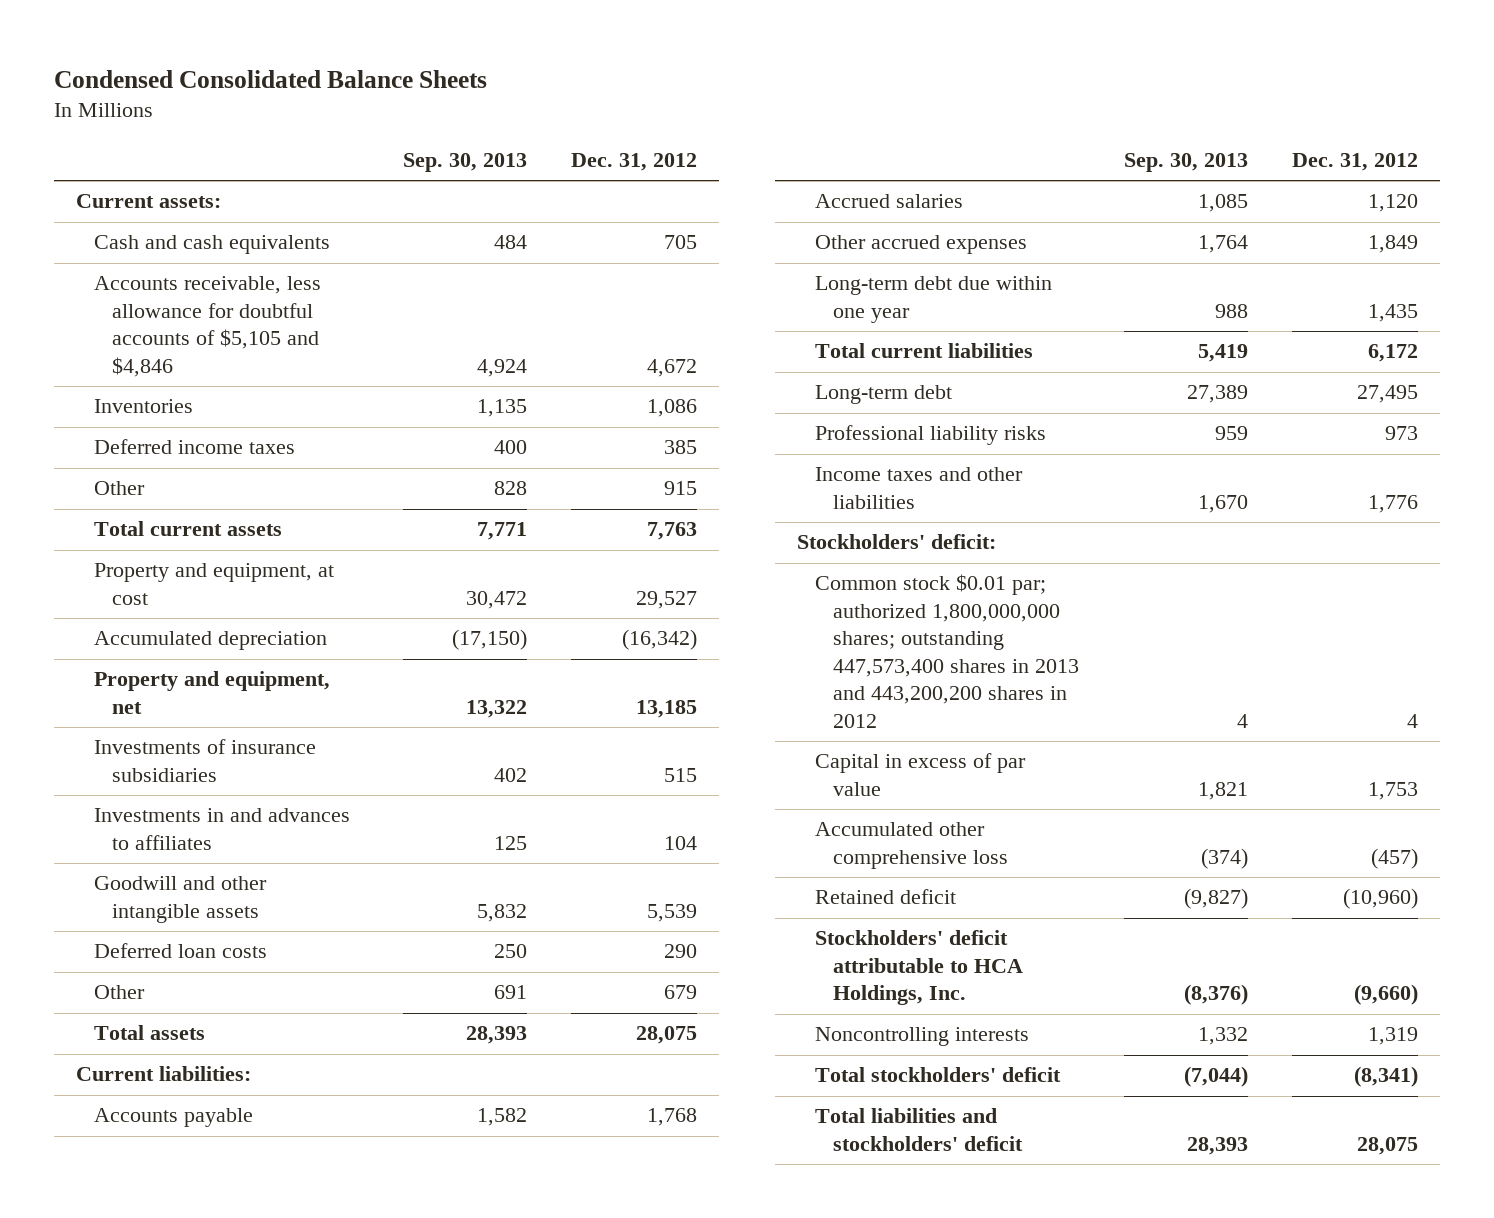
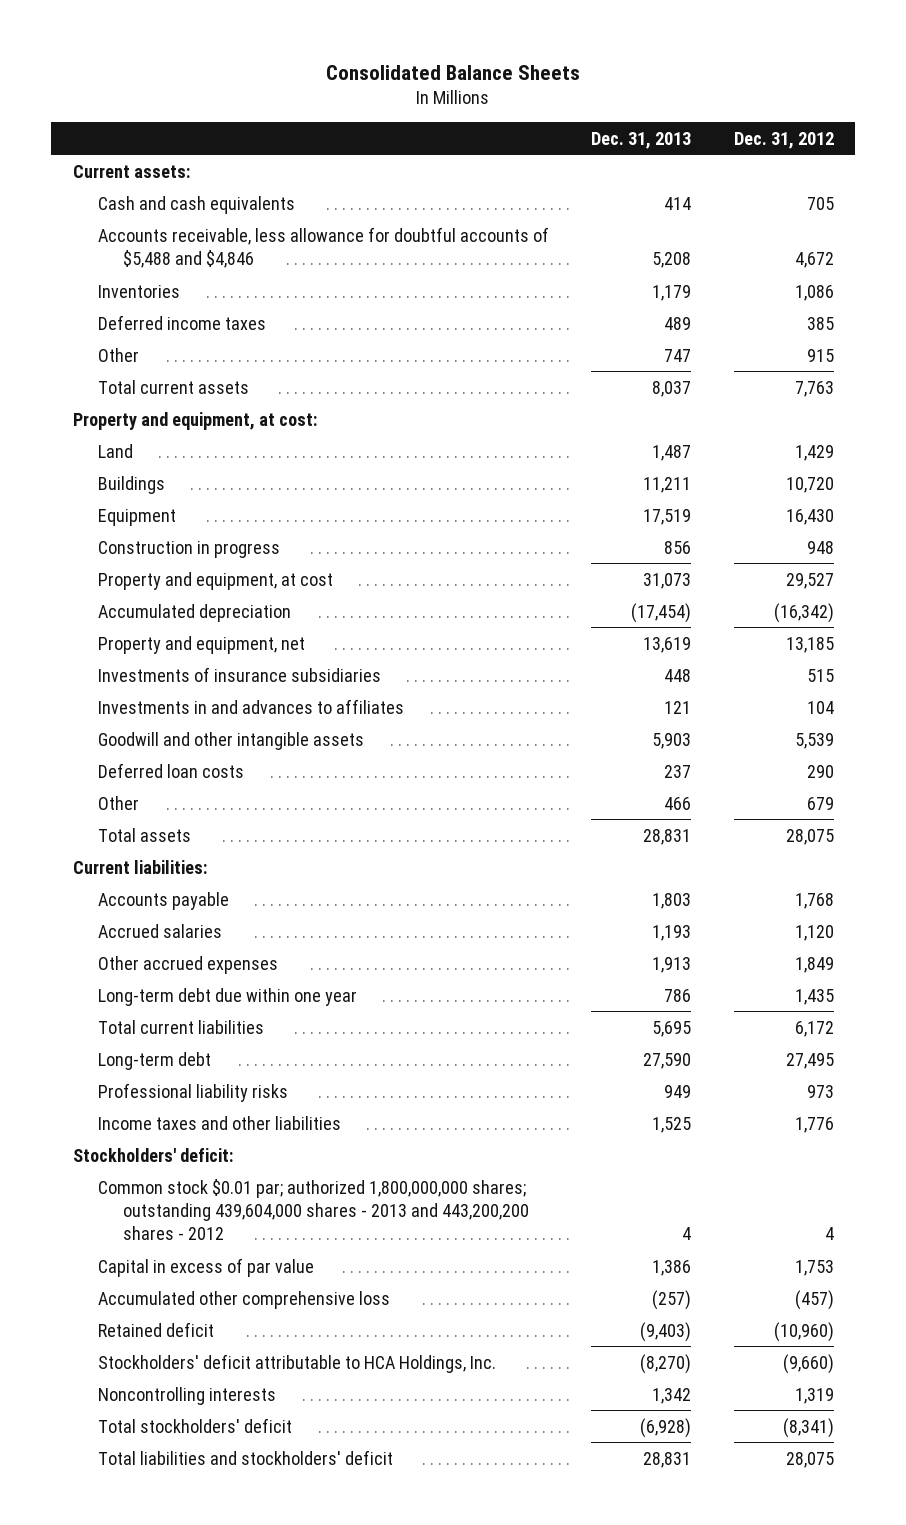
[53,69,487,88] Condensed Consolidated Balance Sheets -> [326,64,581,80] Consolidated Balance Sheets
[402,153,527,173] Sep. 30, 2013 -> none
none -> [591,131,692,149] Dec. 31, 2013
[94,276,322,377] Accounts receivable, less allowance for doubtful accounts of $5,105 and $4,846 -> [97,226,549,268] Accounts receivable, less allowance for doubtful accounts of $5,488 and $4,846
none -> [72,411,317,430] Property and equipment, at cost:
none -> [97,443,133,458] Land
none -> [97,475,165,494] Buildings
none -> [97,508,176,526] Equipment
none -> [97,540,280,558] Construction in progress
[815,574,1080,728] Common stock $0.01 par; authorized 1,800,000,000 shares; outstanding 447,573,400 shares in 2013 and 443,200,200 shares in 2012 -> [97,1178,530,1241] Common stock $0.01 par; authorized 1,800,000,000 shares; outstanding 439,604,000 shares - 2013 and 443,200,200 shares - 2012

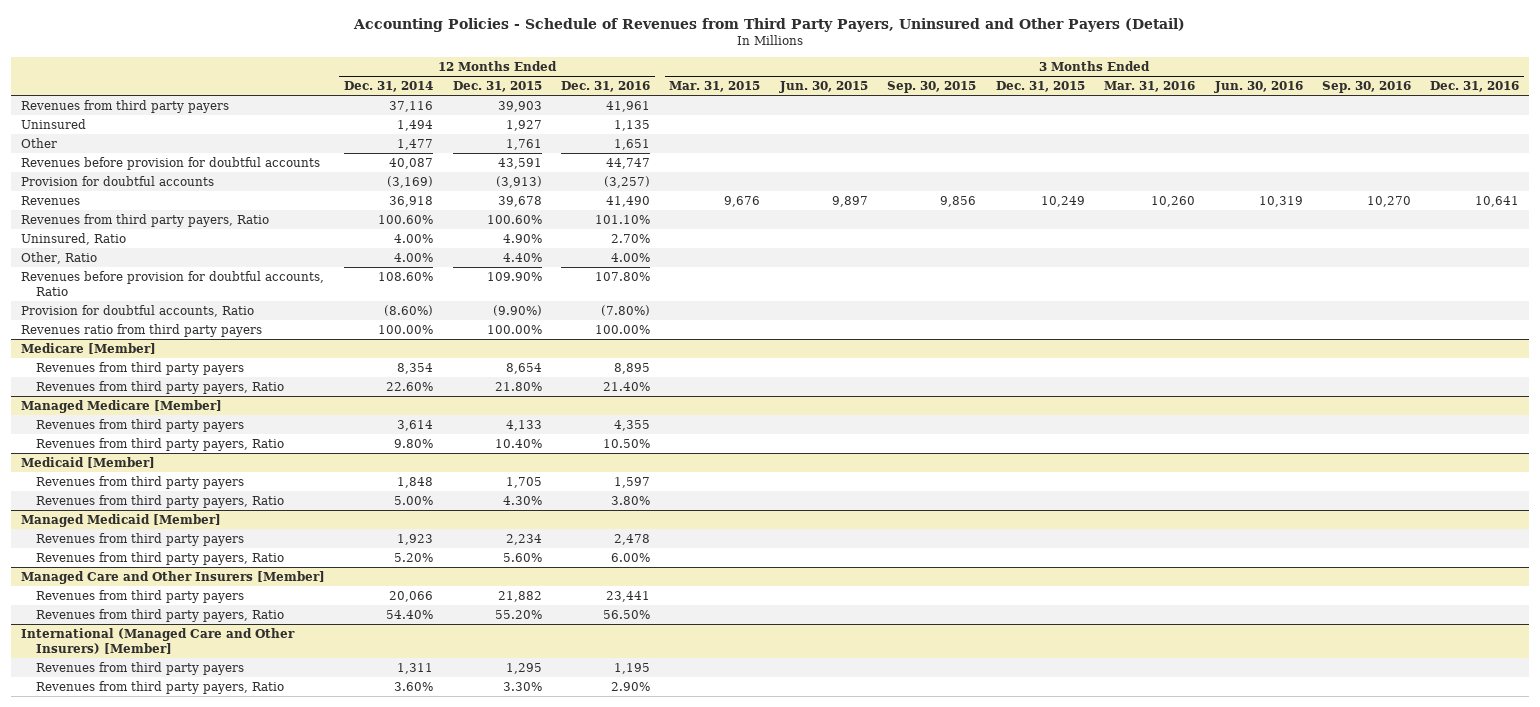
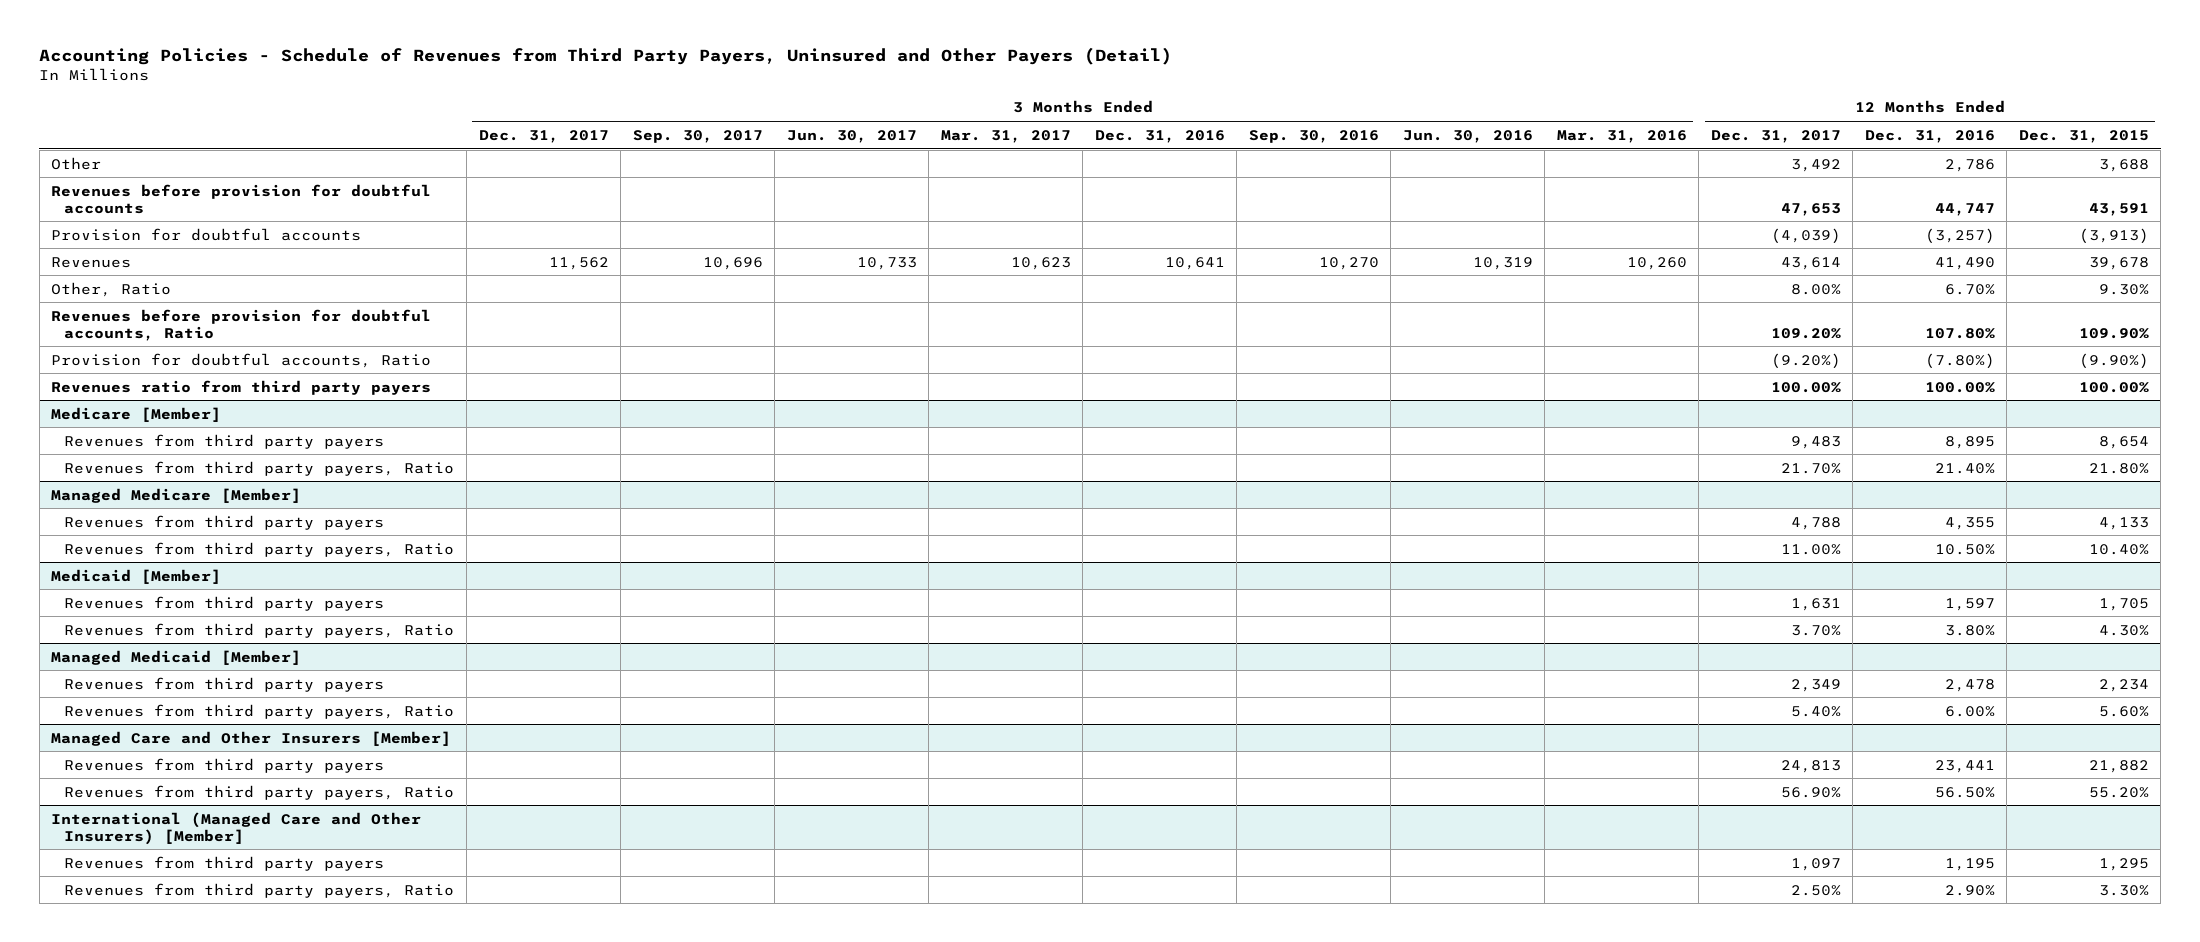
[344,81,434,93] Dec. 31, 2014 -> none
[669,81,761,93] Mar. 31, 2015 -> none
[778,81,868,94] Jun. 30, 2015 -> none
[887,81,977,94] Sep. 30, 2015 -> none
[995,81,1085,93] Dec. 31, 2015 -> none
none -> [478,129,609,143] Dec. 31, 2017
none -> [632,129,763,143] Sep. 30, 2017
none -> [786,129,917,143] Jun. 30, 2017
none -> [940,129,1071,143] Mar. 31, 2017
none -> [1710,129,1841,143] Dec. 31, 2017
[20,99,229,113] Revenues from third party payers -> none
[20,118,86,129] Uninsured -> none
[505,138,542,150] 1,761 -> [2098,158,2149,172] 3,688
[613,138,650,150] 1,651 -> [1944,158,1995,172] 2,786
[20,213,269,227] Revenues from third party payers, Ratio -> none
[20,232,126,245] Uninsured, Ratio -> none
[502,252,542,262] 4.40% -> [2098,283,2149,295] 9.30%
[610,252,650,262] 4.00% -> [1944,283,1995,295] 6.70%

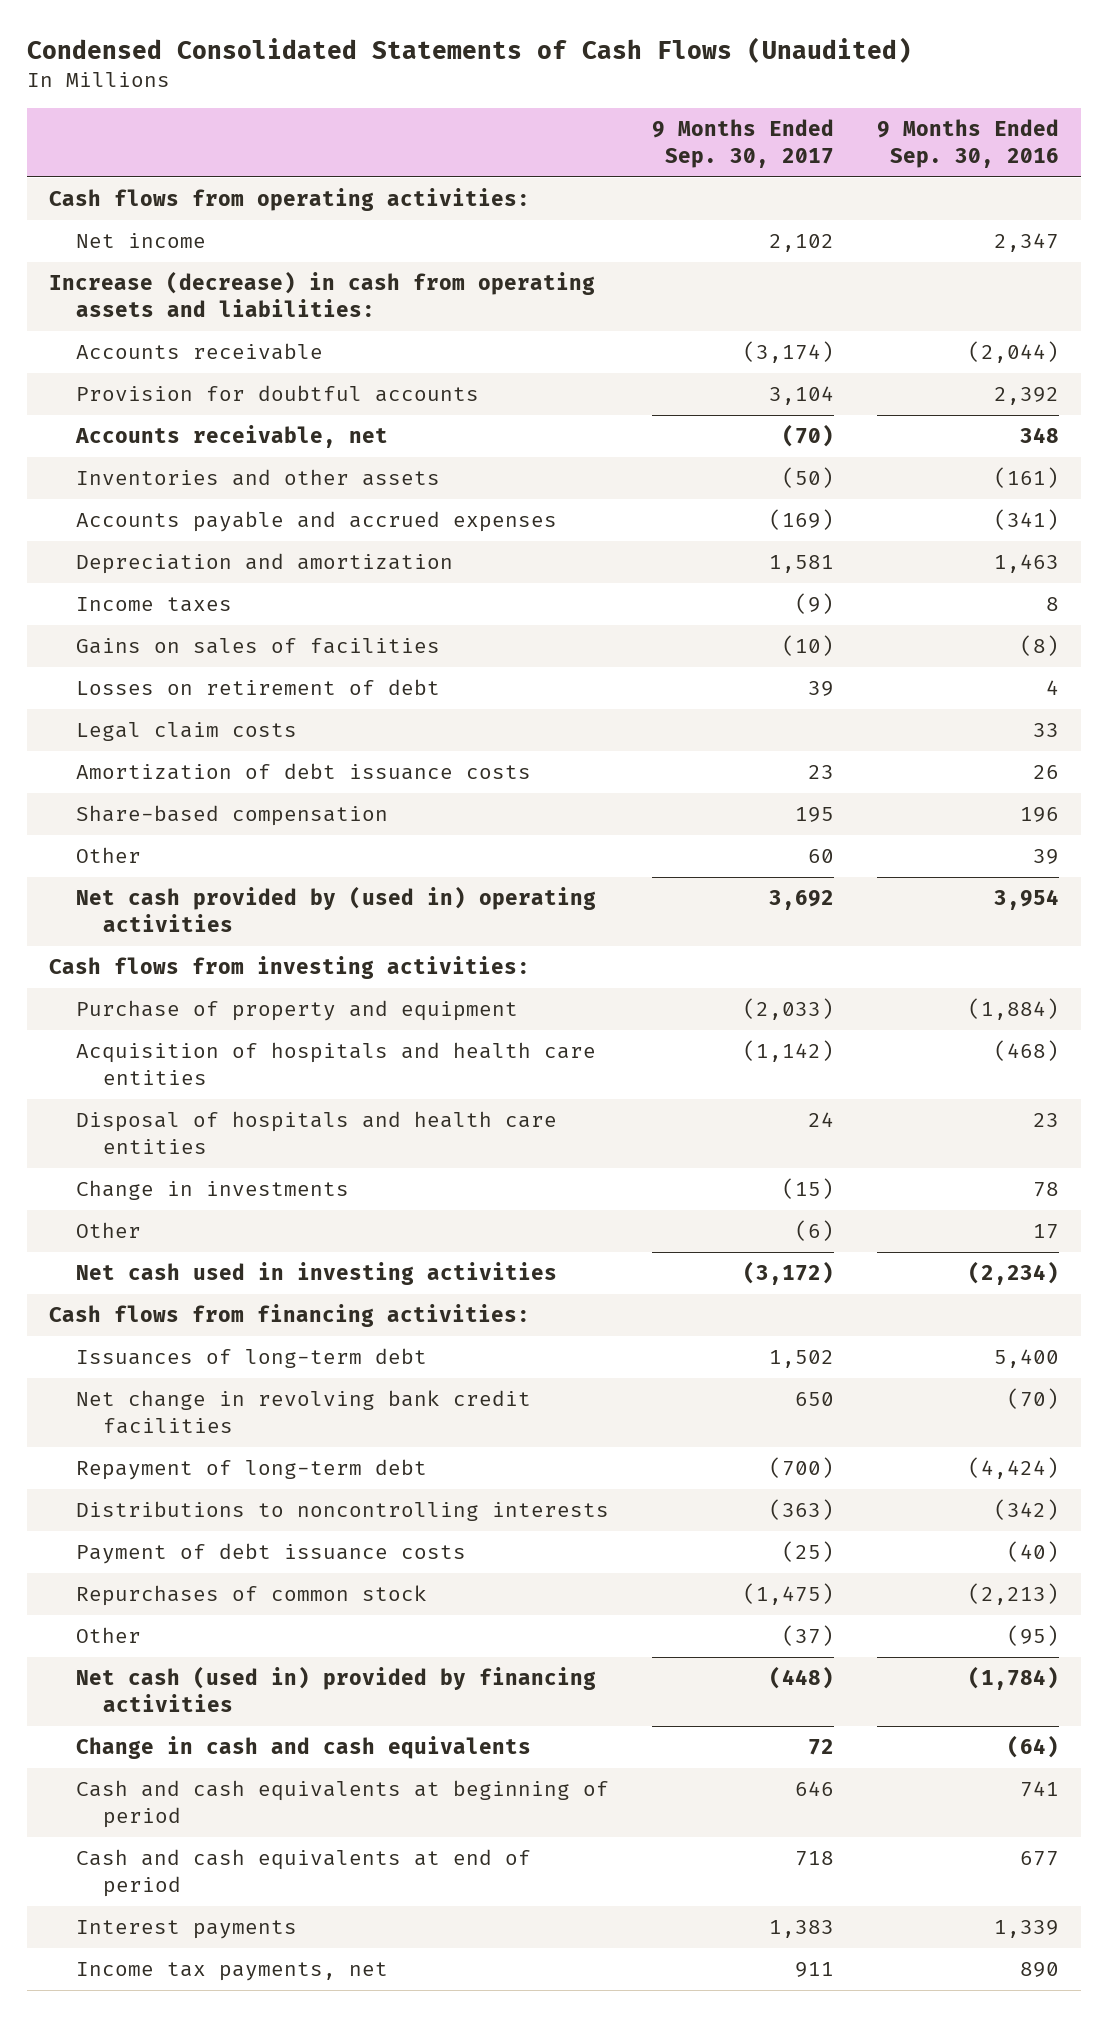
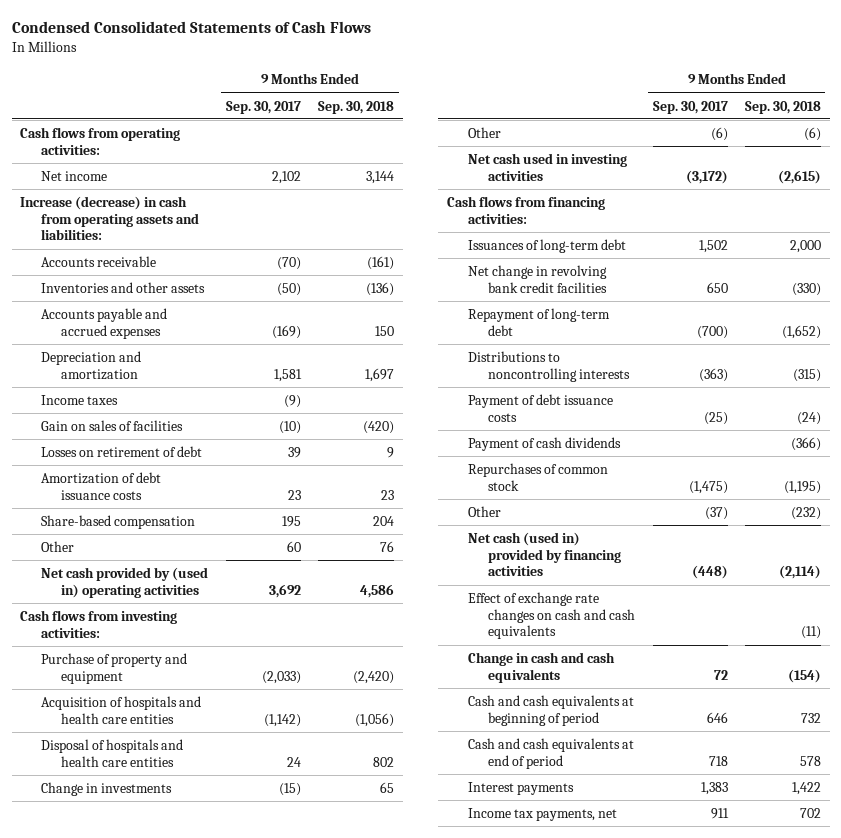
[27,37,913,64] Condensed Consolidated Statements of Cash Flows (Unaudited) -> [11,21,371,34] Condensed Consolidated Statements of Cash Flows
[877,119,1060,168] 9 Months Ended Sep. 30, 2016 -> none
none -> [318,100,395,114] Sep. 30, 2018
[75,385,479,403] Provision for doubtful accounts -> none
[74,425,388,449] Accounts receivable, net -> none
[743,341,835,364] (3,174) -> [276,256,301,270] (70)
[75,638,440,655] Gains on sales of facilities -> [40,419,183,431] Gain on sales of facilities
[75,722,297,742] Legal claim costs -> none
none -> [467,436,621,451] Payment of cash dividends
none -> [467,591,635,640] Effect of exchange rate changes on cash and cash equivalents

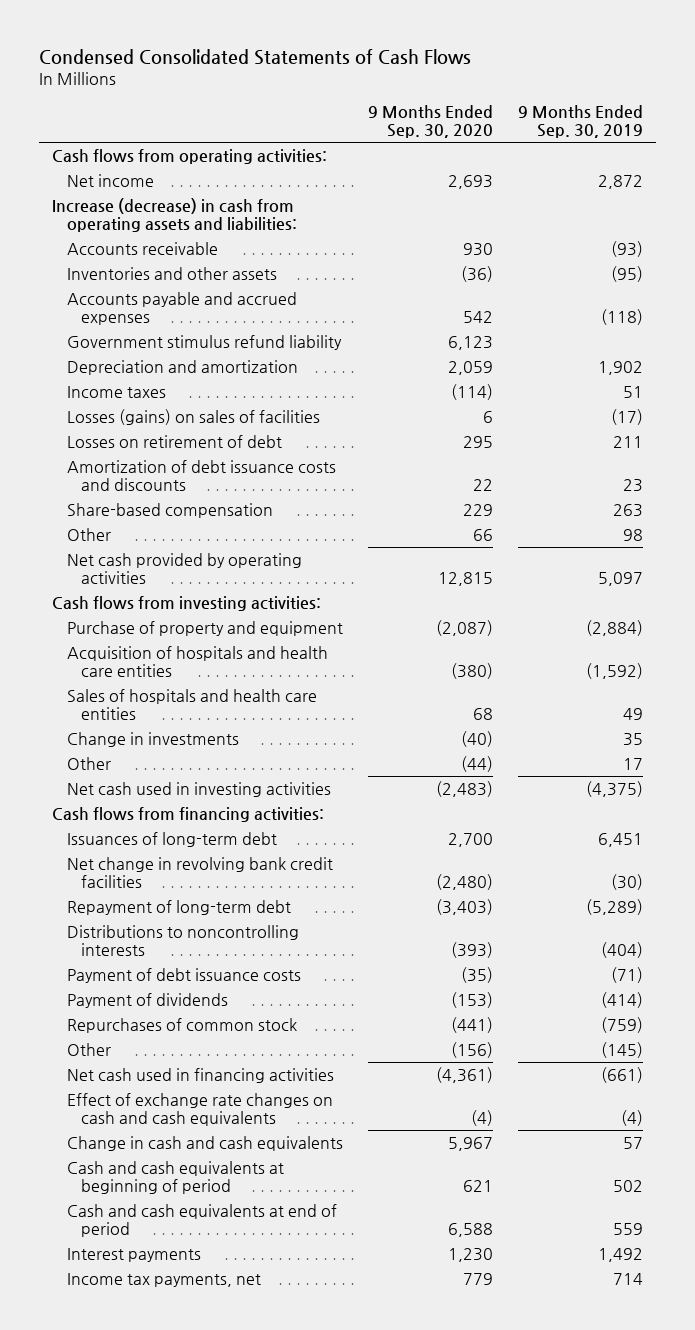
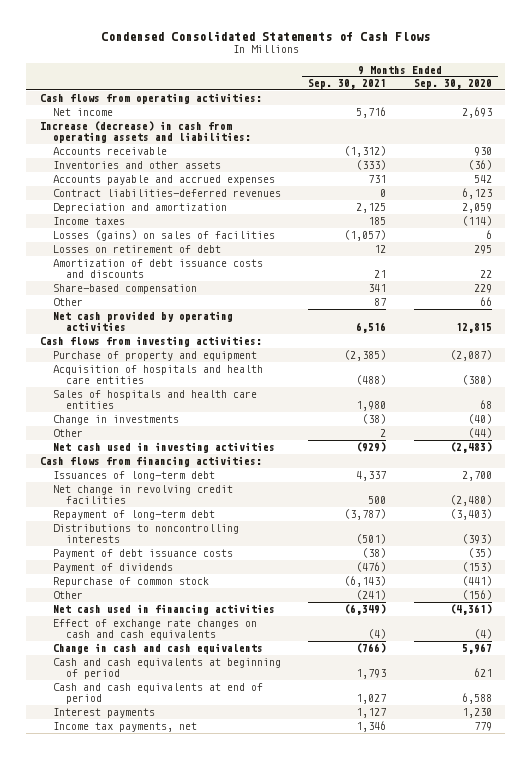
[518,104,644,139] 9 Months Ended Sep. 30, 2019 -> none
none -> [308,79,387,90] Sep. 30, 2021
[66,334,342,350] Government stimulus refund liability -> [53,189,282,198] Contract liabilities-deferred revenues
[66,856,333,889] Net change in revolving bank credit facilities -> [53,485,234,505] Net change in revolving credit facilities
[66,1017,297,1033] Repurchases of common stock -> [53,577,210,588] Repurchase of common stock

